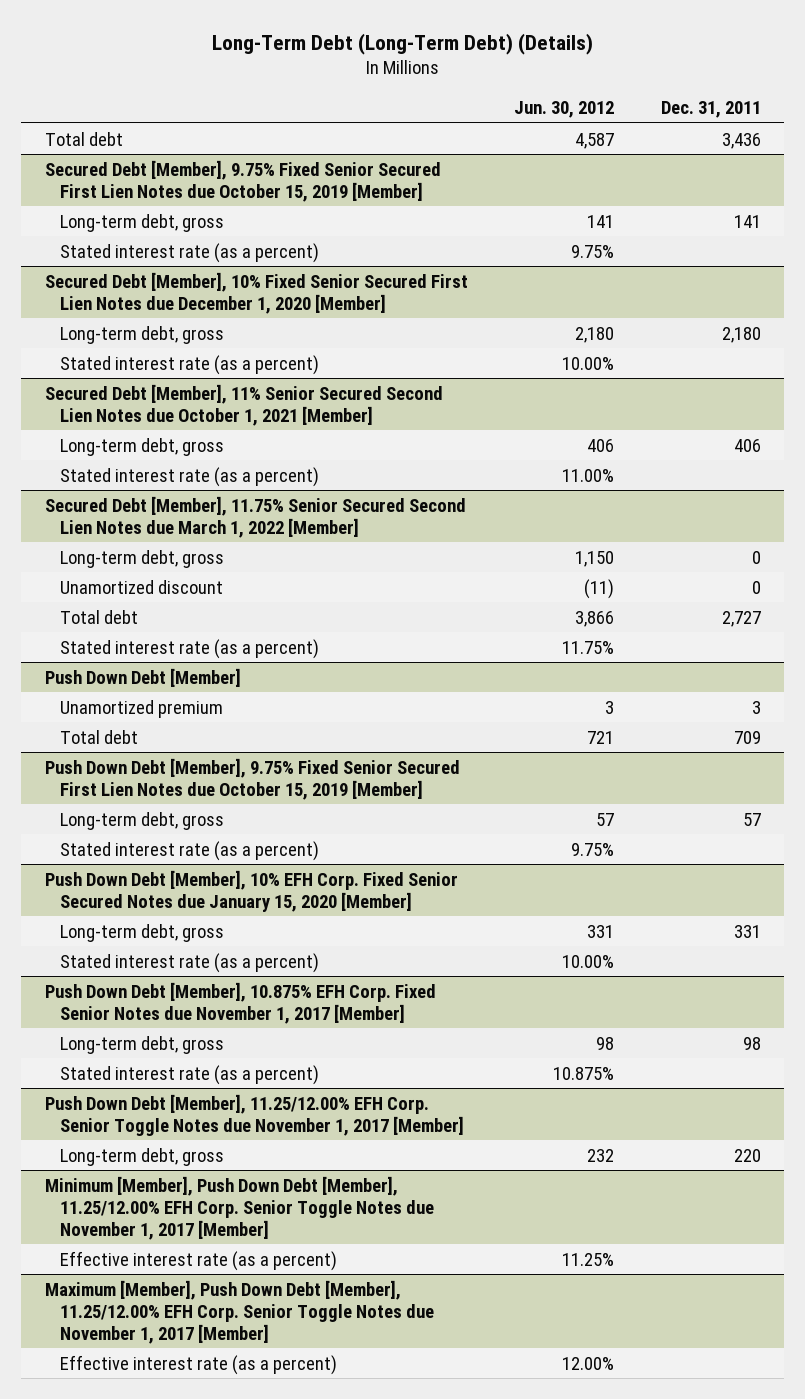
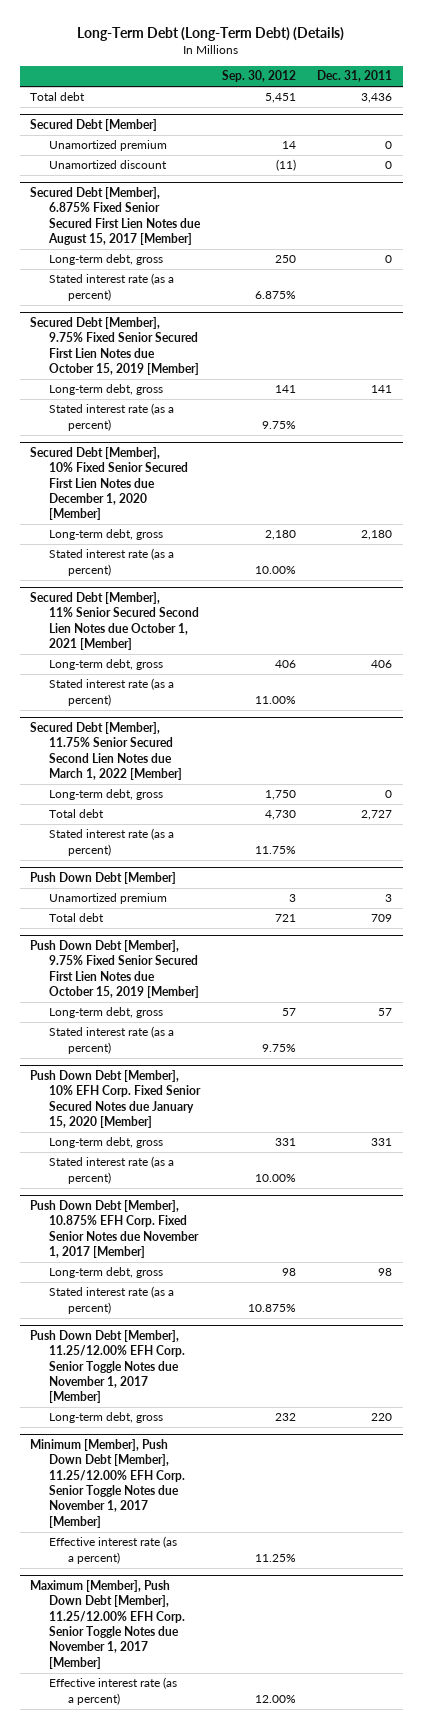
[514,101,615,119] Jun. 30, 2012 -> none
none -> [221,70,296,83] Sep. 30, 2012
none -> [30,119,158,132] Secured Debt [Member]
none -> [49,140,168,152] Unamortized premium
none -> [49,160,168,170] Unamortized discount
none -> [30,187,202,246] Secured Debt [Member], 6.875% Fixed Senior Secured First Lien Notes due August 15, 2017 [Member]
none -> [49,254,164,266] Long-term debt, gross
none -> [49,273,175,301] Stated interest rate (as a percent)
[59,579,223,594] Unamortized discount -> none

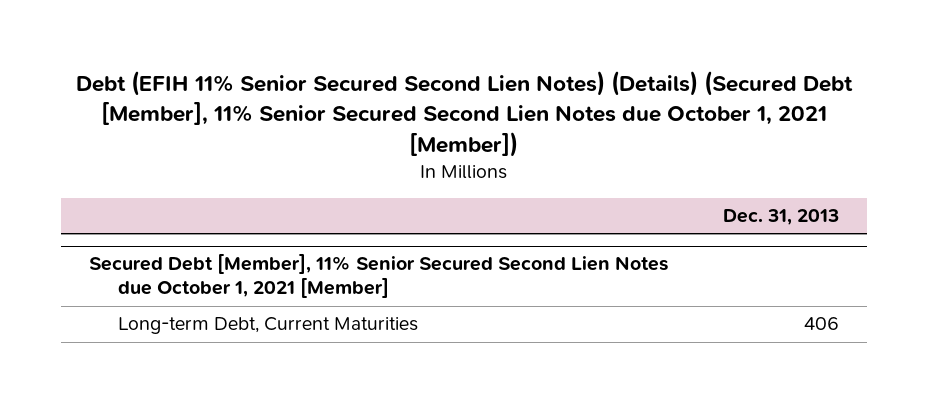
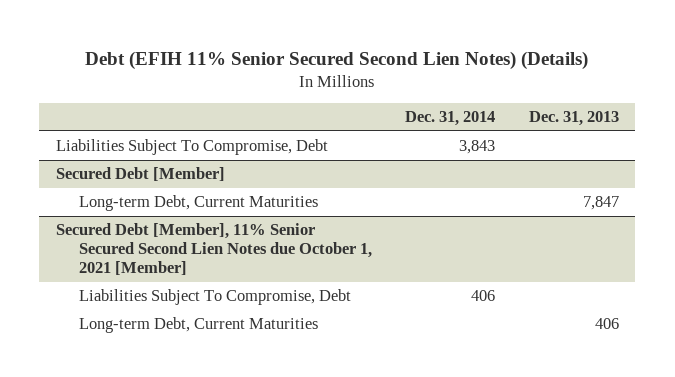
[75,71,853,157] Debt (EFIH 11% Senior Secured Second Lien Notes) (Details) (Secured Debt [Member], 11% Senior Secured Second Lien Notes due October 1, 2021 [Member]) -> [85,50,589,70] Debt (EFIH 11% Senior Secured Second Lien Notes) (Details)
none -> [405,111,496,127] Dec. 31, 2014
none -> [55,139,328,156] Liabilities Subject To Compromise, Debt
none -> [55,167,225,182] Secured Debt [Member]
none -> [78,195,318,212] Long-term Debt, Current Maturities
none -> [78,289,351,306] Liabilities Subject To Compromise, Debt

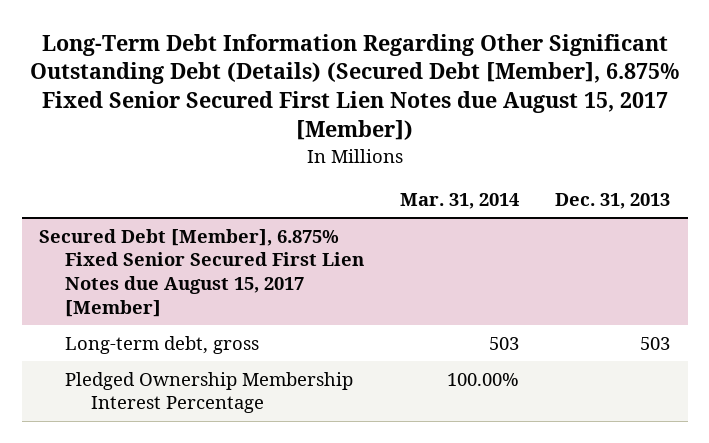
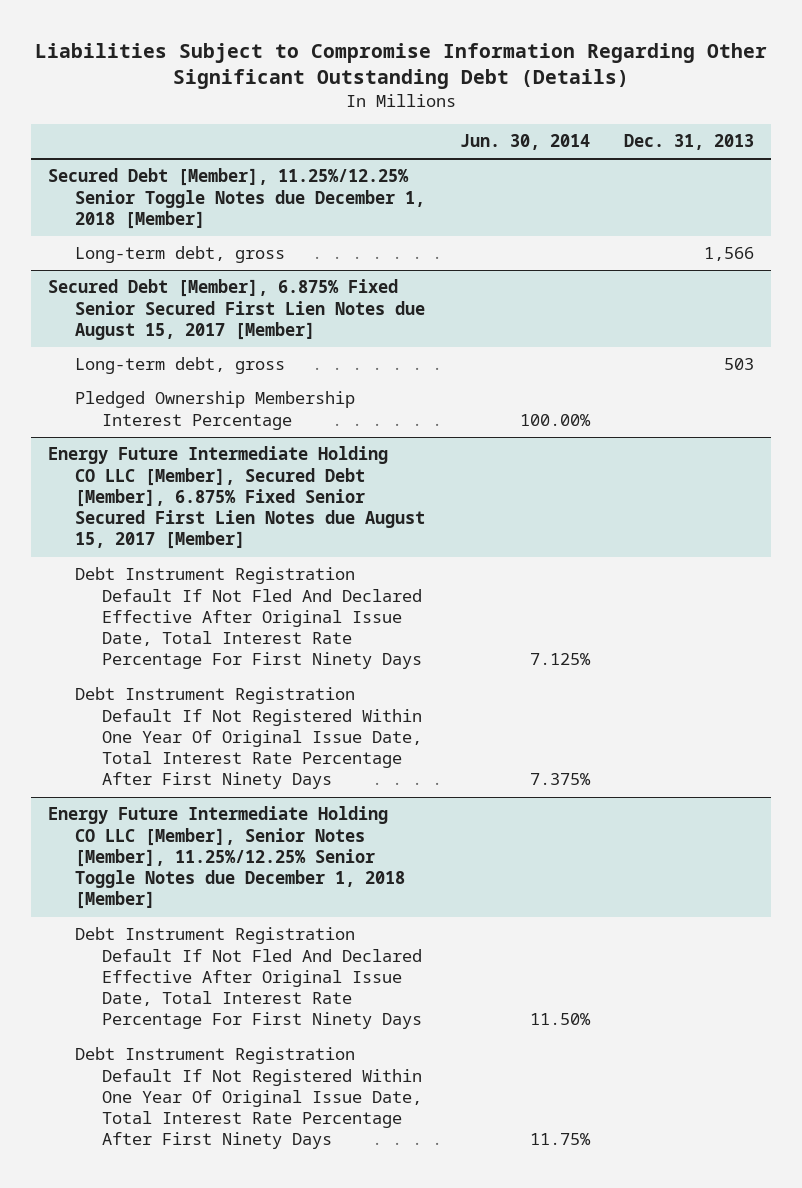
[29,33,679,141] Long-Term Debt Information Regarding Other Significant Outstanding Debt (Details) (Secured Debt [Member], 6.875% Fixed Senior Secured First Lien Notes due August 15, 2017 [Member]) -> [35,42,768,90] Liabilities Subject to Compromise Information Regarding Other Significant Outstanding Debt (Details)
[399,192,519,209] Mar. 31, 2014 -> none
none -> [459,134,590,151] Jun. 30, 2014
none -> [48,168,426,229] Secured Debt [Member], 11.25%/12.25% Senior Toggle Notes due December 1, 2018 [Member]
none -> [75,246,286,264] Long-term debt, gross
none -> [48,446,426,550] Energy Future Intermediate Holding CO LLC [Member], Secured Debt [Member], 6.875% Fixed Senior Secured First Lien Notes due August 15, 2017 [Member]
none -> [75,567,423,670] Debt Instrument Registration Default If Not Fled And Declared Effective After Original Issue Date, Total Interest Rate Percentage For First Ninety Days
none -> [75,687,423,790] Debt Instrument Registration Default If Not Registered Within One Year Of Original Issue Date, Total Interest Rate Percentage After First Ninety Days
none -> [48,806,406,910] Energy Future Intermediate Holding CO LLC [Member], Senior Notes [Member], 11.25%/12.25% Senior Toggle Notes due December 1, 2018 [Member]
none -> [75,927,423,1030] Debt Instrument Registration Default If Not Fled And Declared Effective After Original Issue Date, Total Interest Rate Percentage For First Ninety Days
none -> [75,1047,423,1150] Debt Instrument Registration Default If Not Registered Within One Year Of Original Issue Date, Total Interest Rate Percentage After First Ninety Days

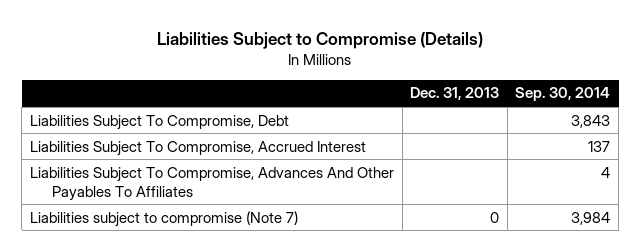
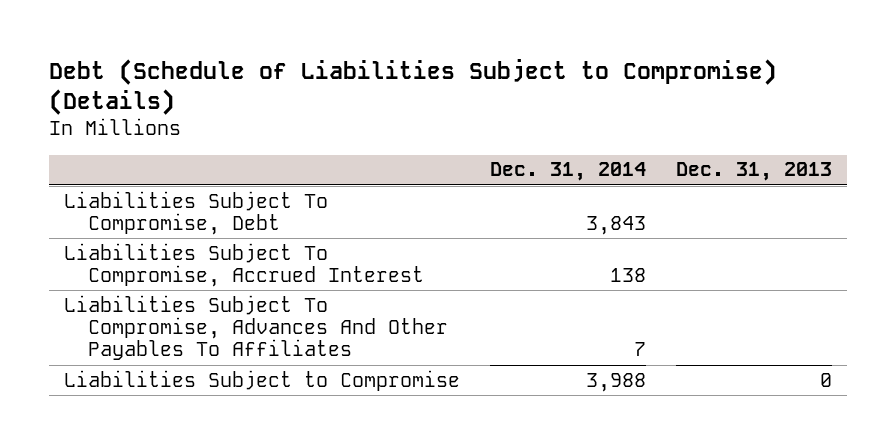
[157,32,484,50] Liabilities Subject to Compromise (Details) -> [48,58,777,115] Debt (Schedule of Liabilities Subject to Compromise) (Details)
[515,87,611,102] Sep. 30, 2014 -> none
none -> [489,162,646,182] Dec. 31, 2014
[30,210,299,227] Liabilities subject to compromise (Note 7) -> [63,369,460,391] Liabilities Subject to Compromise

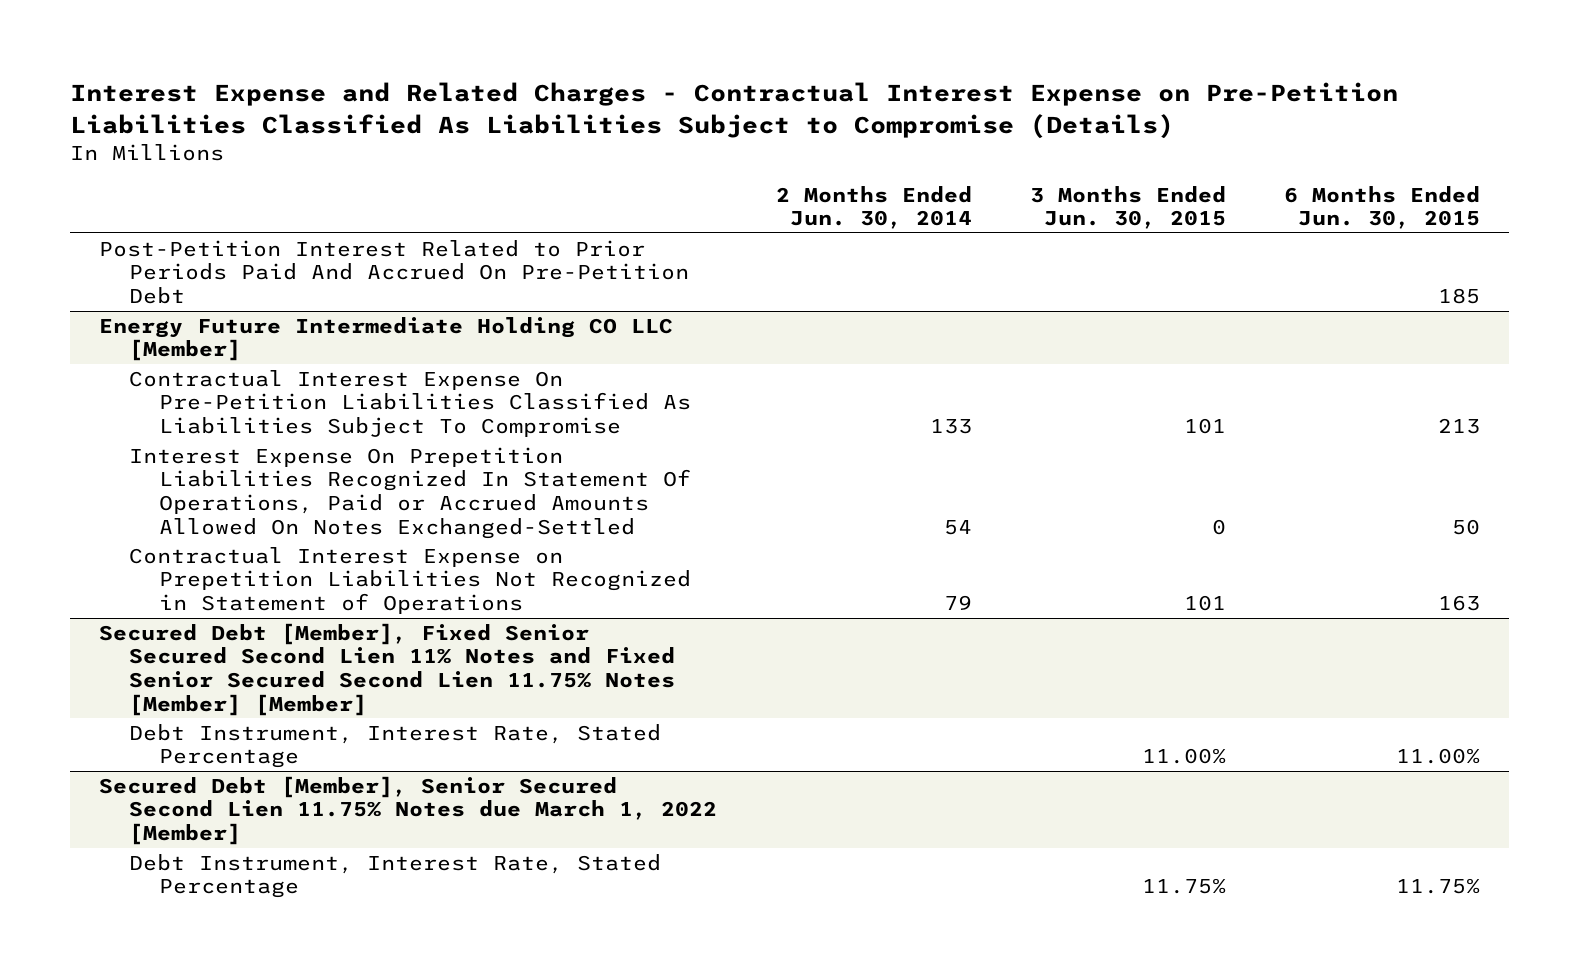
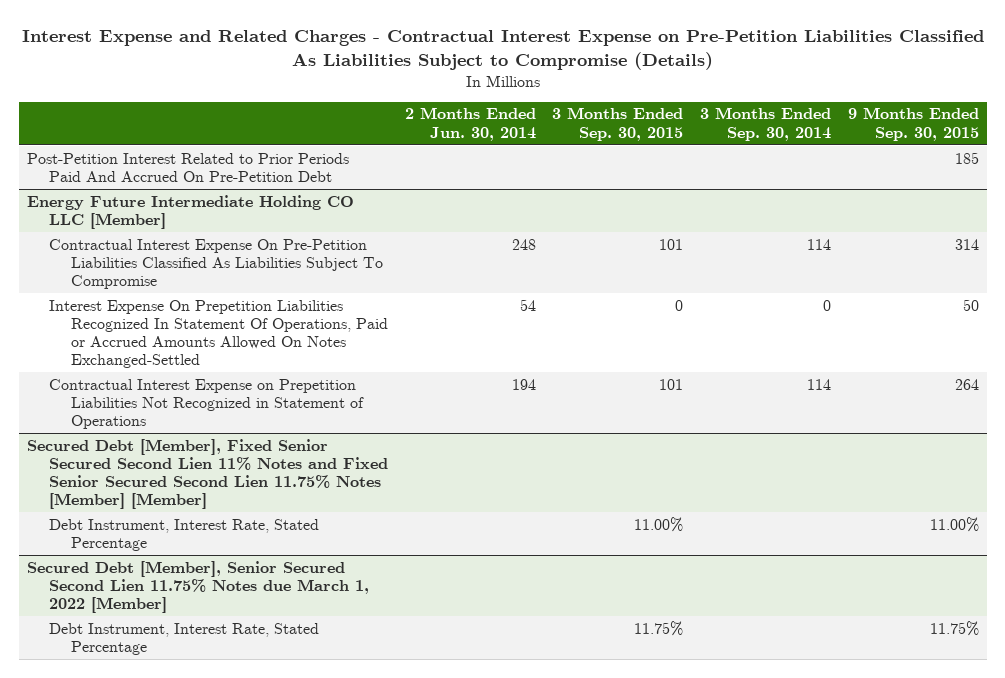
[1029,185,1226,230] 3 Months Ended Jun. 30, 2015 -> none
[1284,185,1481,230] 6 Months Ended Jun. 30, 2015 -> none
none -> [552,107,684,141] 3 Months Ended Sep. 30, 2015
none -> [699,107,831,141] 3 Months Ended Sep. 30, 2014
none -> [847,107,979,141] 9 Months Ended Sep. 30, 2015
[929,419,972,435] 133 -> [511,238,536,250] 248
[943,595,972,611] 79 -> [511,378,536,390] 194

